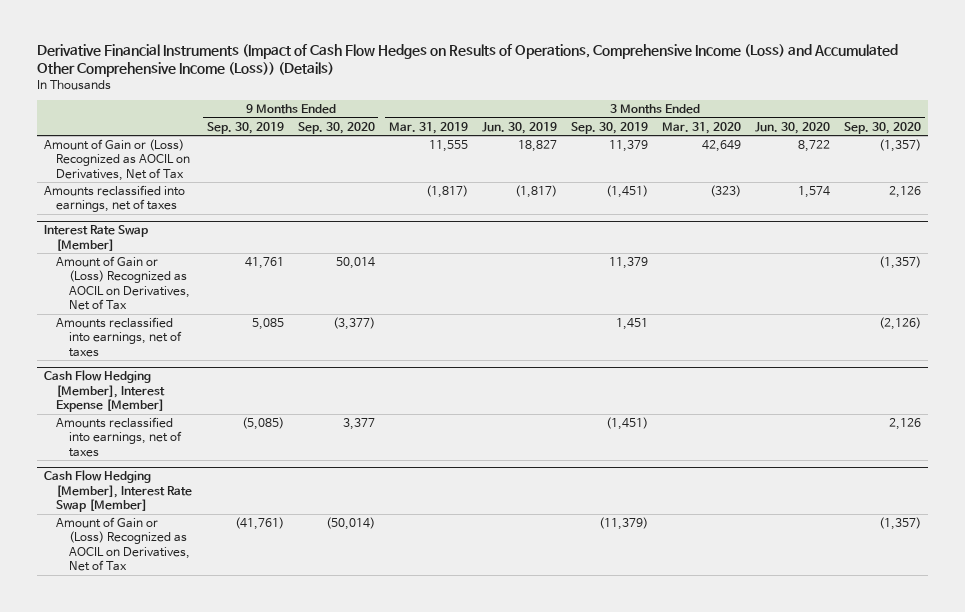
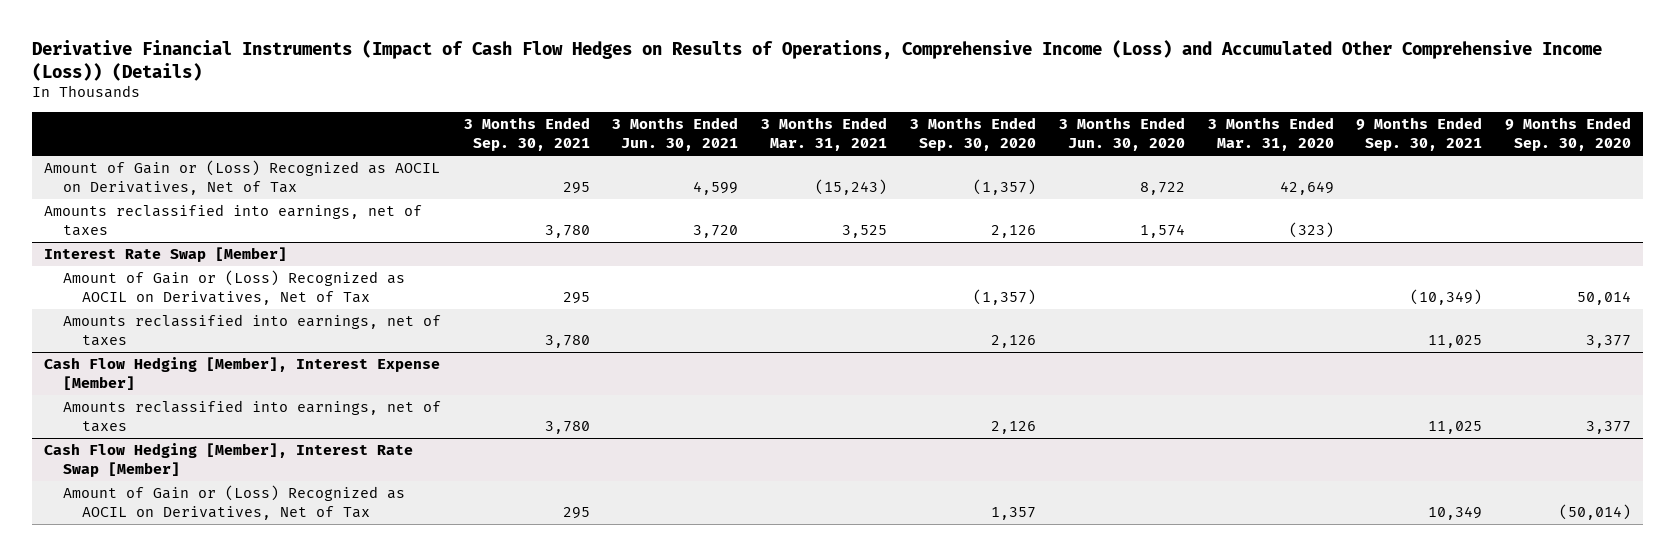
[206,121,284,134] Sep. 30, 2019 -> none
[388,121,468,134] Mar. 31, 2019 -> none
[481,121,557,134] Jun. 30, 2019 -> none
[570,121,648,134] Sep. 30, 2019 -> none
none -> [463,117,590,152] 3 Months Ended Sep. 30, 2021
none -> [612,117,739,152] 3 Months Ended Jun. 30, 2021
none -> [761,117,888,152] 3 Months Ended Mar. 31, 2021
none -> [1356,117,1483,152] 9 Months Ended Sep. 30, 2021
[332,316,375,330] (3,377) -> [1586,335,1632,349] 3,377
[879,316,922,330] (2,126) -> [991,335,1037,349] 2,126
[879,516,922,530] (1,357) -> [991,507,1037,521] 1,357

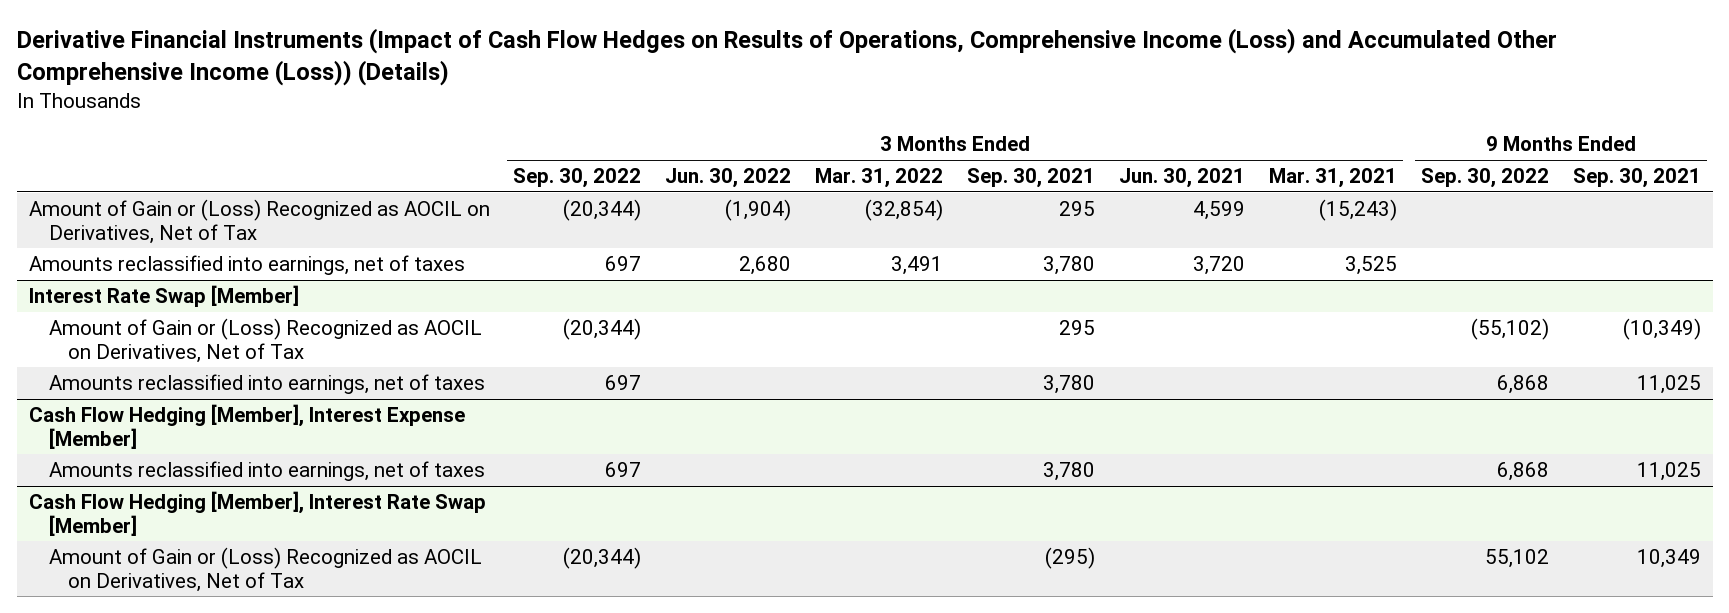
[910,117,1037,152] 3 Months Ended Sep. 30, 2020 -> none
[1058,117,1185,152] 3 Months Ended Jun. 30, 2020 -> none
[1207,117,1334,152] 3 Months Ended Mar. 31, 2020 -> none
[1505,117,1632,152] 9 Months Ended Sep. 30, 2020 -> none
none -> [513,168,642,189] Sep. 30, 2022
none -> [665,168,792,189] Jun. 30, 2022
none -> [815,168,944,189] Mar. 31, 2022
none -> [1420,168,1549,189] Sep. 30, 2022
[562,507,590,520] 295 -> [1045,547,1096,570] (295)

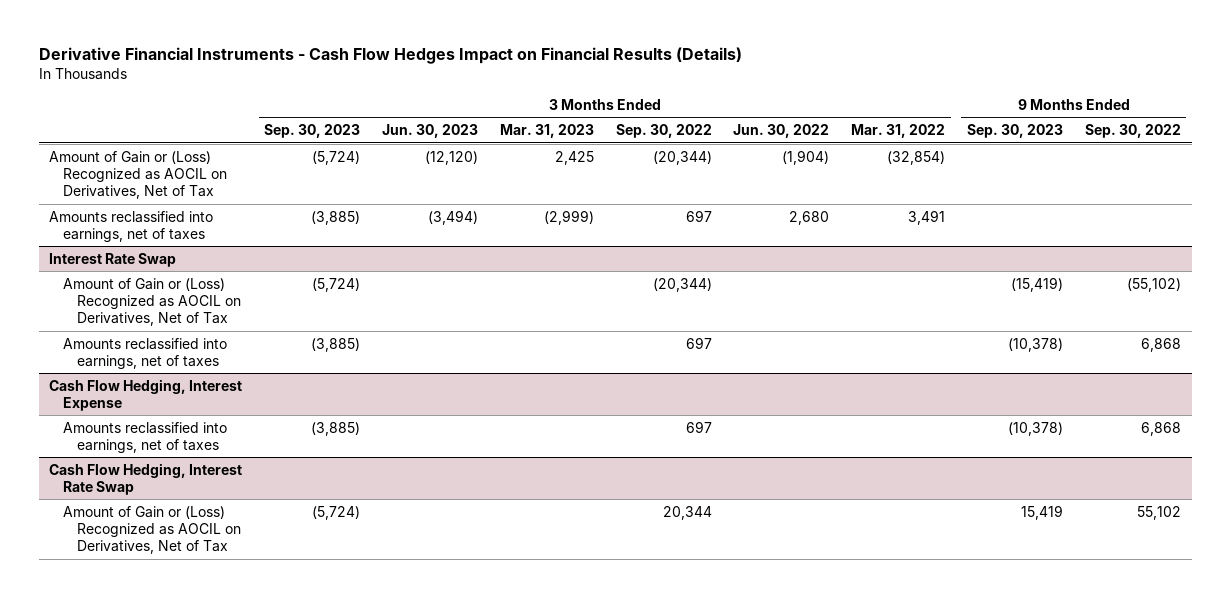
[16,28,1557,87] Derivative Financial Instruments (Impact of Cash Flow Hedges on Results of Operations, Comprehensive Income (Loss) and Accumulated Other Comprehensive Income (Loss)) (Details) -> [38,47,742,65] Derivative Financial Instruments - Cash Flow Hedges Impact on Financial Results (Details)
[967,168,1096,189] Sep. 30, 2021 -> none
[1119,168,1246,189] Jun. 30, 2021 -> none
[1268,168,1397,189] Mar. 31, 2021 -> none
[1572,168,1701,189] Sep. 30, 2021 -> none
none -> [264,124,361,139] Sep. 30, 2023
none -> [382,124,479,139] Jun. 30, 2023
none -> [499,124,594,139] Mar. 31, 2023
none -> [966,124,1063,139] Sep. 30, 2023
[28,285,299,308] Interest Rate Swap [Member] -> [49,252,177,267] Interest Rate Swap
[28,404,465,449] Cash Flow Hedging [Member], Interest Expense [Member] -> [49,378,243,412] Cash Flow Hedging, Interest Expense
[28,491,486,536] Cash Flow Hedging [Member], Interest Rate Swap [Member] -> [49,462,243,496] Cash Flow Hedging, Interest Rate Swap
[563,547,642,570] (20,344) -> [662,505,712,520] 20,344

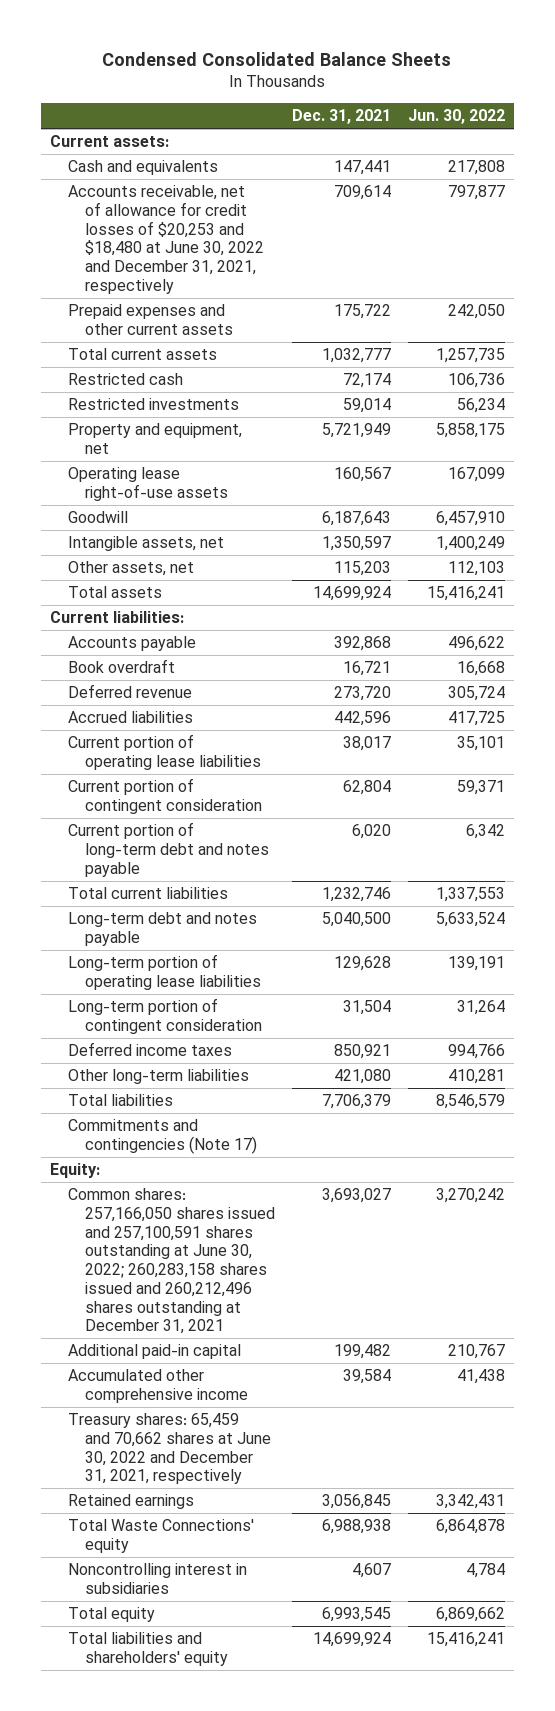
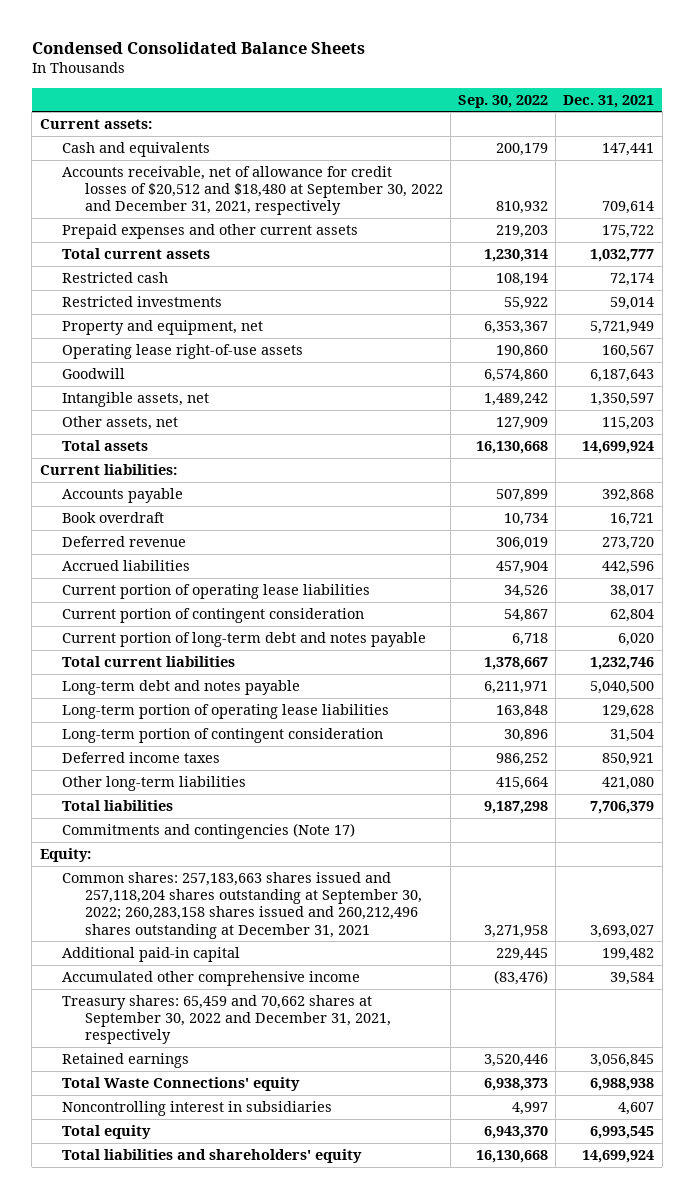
[408,109,506,125] Jun. 30, 2022 -> none
none -> [458,94,549,108] Sep. 30, 2022
[67,185,265,294] Accounts receivable, net of allowance for credit losses of $20,253 and $18,480 at June 30, 2022 and December 31, 2021, respectively -> [62,165,444,216] Accounts receivable, net of allowance for credit losses of $20,512 and $18,480 at September 30, 2022 and December 31, 2021, respectively
[67,1188,276,1335] Common shares: 257,166,050 shares issued and 257,100,591 shares outstanding at June 30, 2022; 260,283,158 shares issued and 260,212,496 shares outstanding at December 31, 2021 -> [62,871,423,939] Common shares: 257,183,663 shares issued and 257,118,204 shares outstanding at September 30, 2022; 260,283,158 shares issued and 260,212,496 shares outstanding at December 31, 2021
[67,1413,272,1485] Treasury shares: 65,459 and 70,662 shares at June 30, 2022 and December 31, 2021, respectively -> [62,994,392,1045] Treasury shares: 65,459 and 70,662 shares at September 30, 2022 and December 31, 2021, respectively

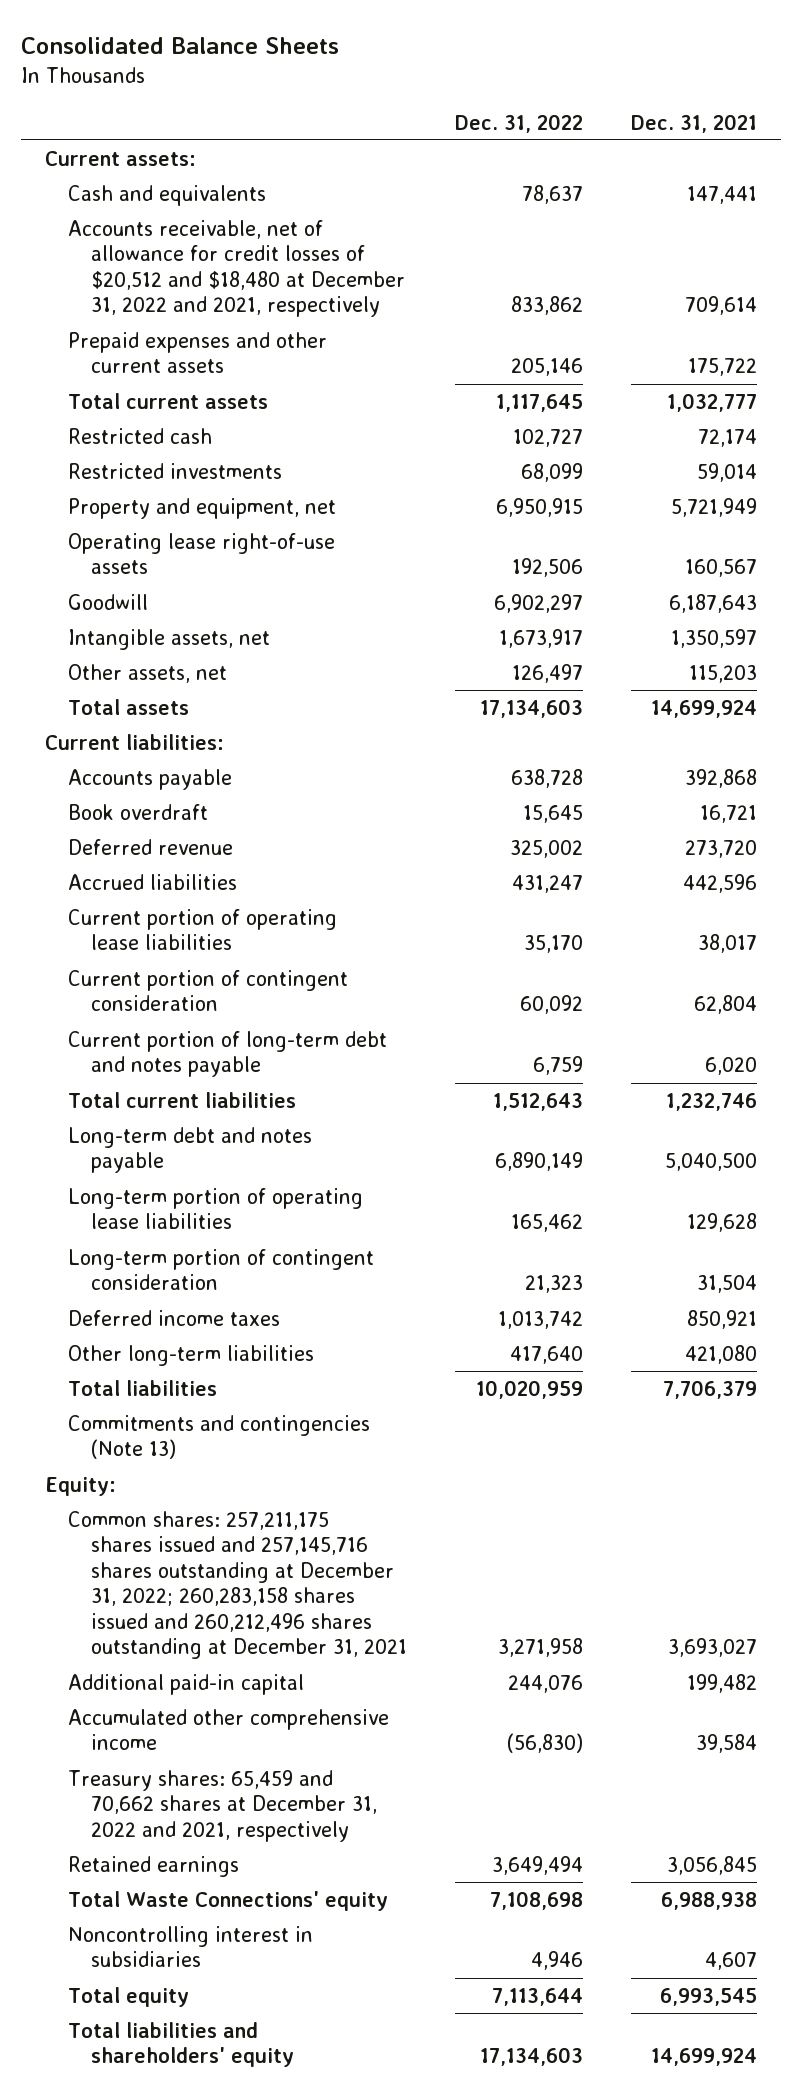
[31,42,365,55] Condensed Consolidated Balance Sheets -> [21,37,340,55] Consolidated Balance Sheets
[458,94,549,108] Sep. 30, 2022 -> none
none -> [454,113,583,133] Dec. 31, 2022
[62,165,444,216] Accounts receivable, net of allowance for credit losses of $20,512 and $18,480 at September 30, 2022 and December 31, 2021, respectively -> [68,219,406,318] Accounts receivable, net of allowance for credit losses of $20,512 and $18,480 at December 31, 2022 and 2021, respectively
[62,822,356,839] Commitments and contingencies (Note 17) -> [68,1414,371,1460] Commitments and contingencies (Note 13)
[62,871,423,939] Common shares: 257,183,663 shares issued and 257,118,204 shares outstanding at September 30, 2022; 260,283,158 shares issued and 260,212,496 shares outstanding at December 31, 2021 -> [68,1510,408,1660] Common shares: 257,211,175 shares issued and 257,145,716 shares outstanding at December 31, 2022; 260,283,158 shares issued and 260,212,496 shares outstanding at December 31, 2021
[62,994,392,1045] Treasury shares: 65,459 and 70,662 shares at September 30, 2022 and December 31, 2021, respectively -> [68,1769,378,1842] Treasury shares: 65,459 and 70,662 shares at December 31, 2022 and 2021, respectively

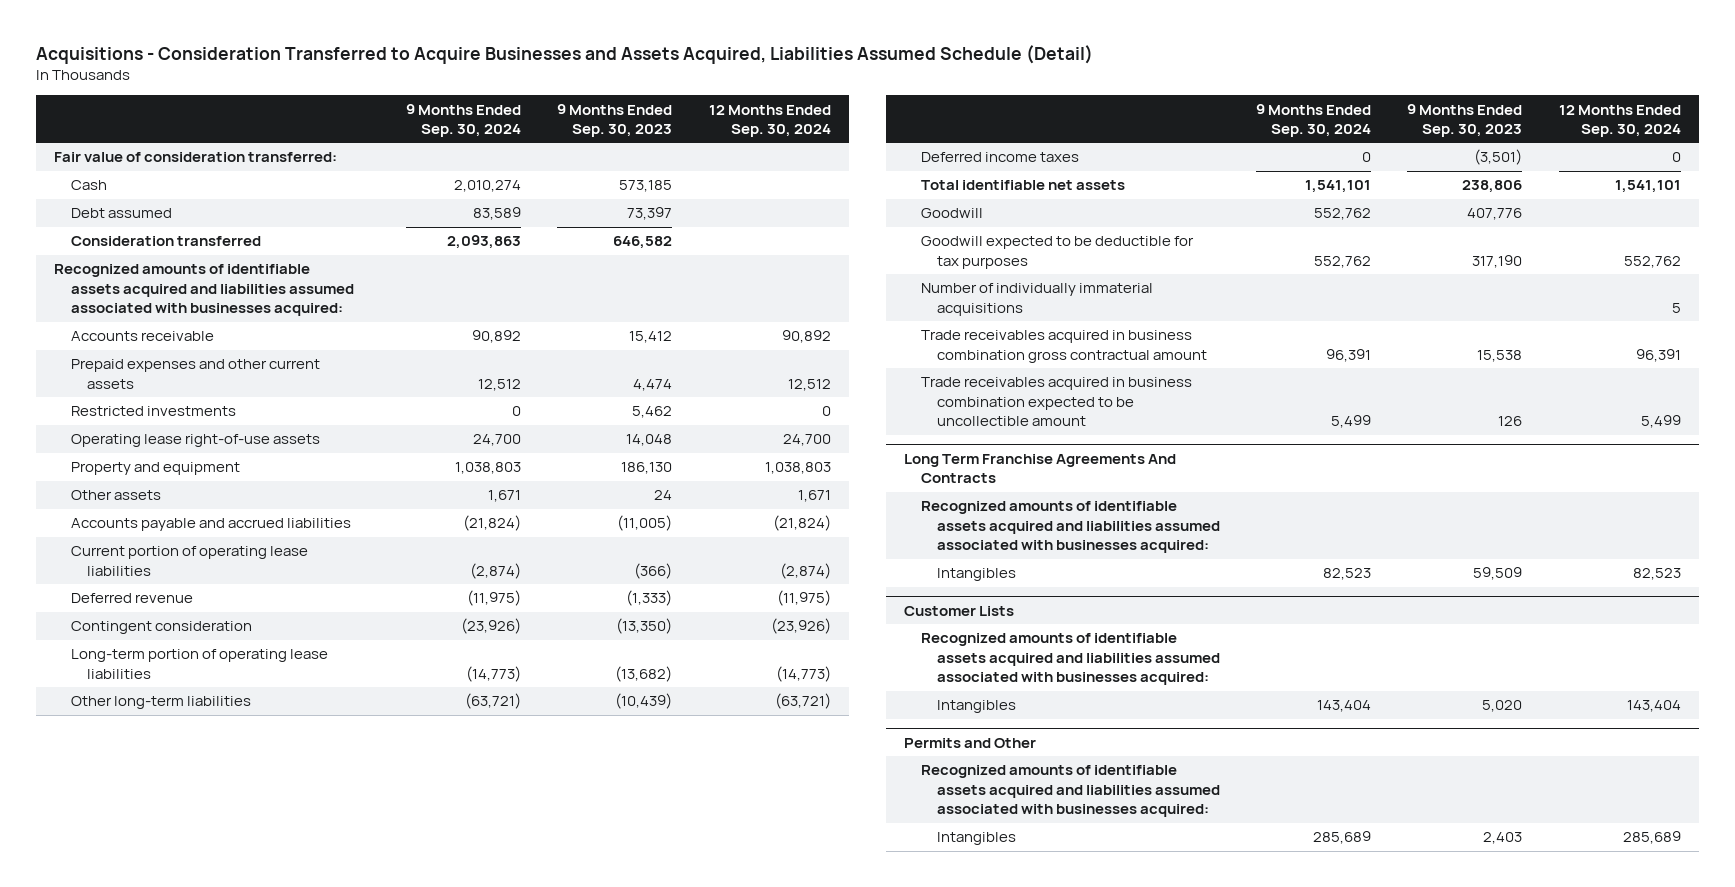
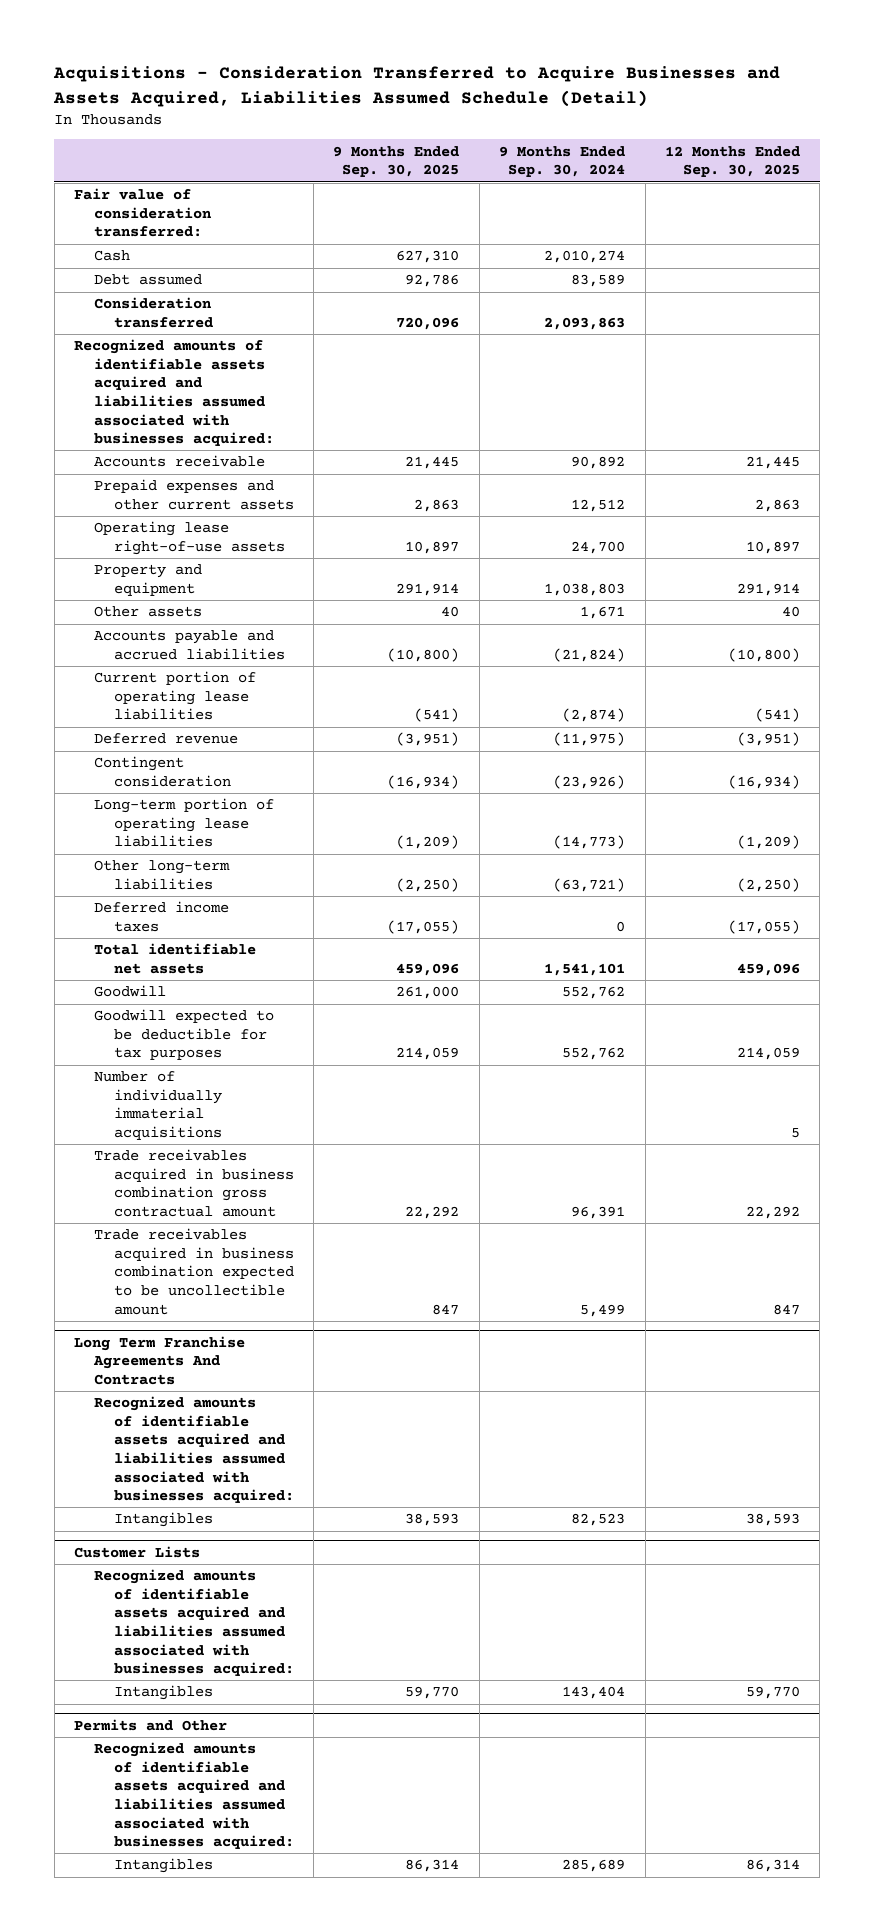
[557,103,673,138] 9 Months Ended Sep. 30, 2023 -> none
[708,104,831,138] 12 Months Ended Sep. 30, 2024 -> none
none -> [333,145,460,178] 9 Months Ended Sep. 30, 2025
none -> [664,145,800,178] 12 Months Ended Sep. 30, 2025
[70,406,236,417] Restricted investments -> none

